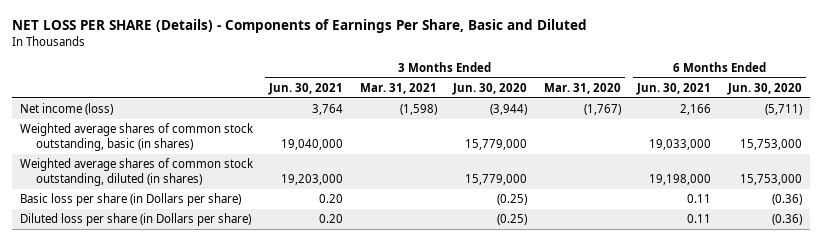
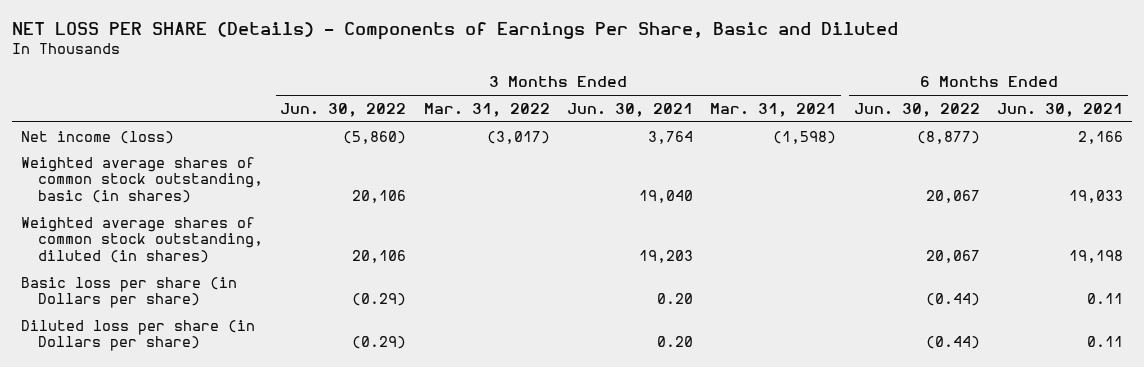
[452,83,528,96] Jun. 30, 2020 -> none
[543,83,621,95] Mar. 31, 2020 -> none
[726,83,802,96] Jun. 30, 2020 -> none
none -> [280,102,407,117] Jun. 30, 2022
none -> [423,102,550,117] Mar. 31, 2022
none -> [853,102,980,117] Jun. 30, 2022
[281,139,344,151] 19,040,000 -> [639,190,694,204] 19,040
[649,139,712,151] 19,033,000 -> [1069,190,1124,204] 19,033
[281,174,344,186] 19,203,000 -> [639,250,694,264] 19,203
[649,174,712,186] 19,198,000 -> [1069,250,1124,264] 19,198

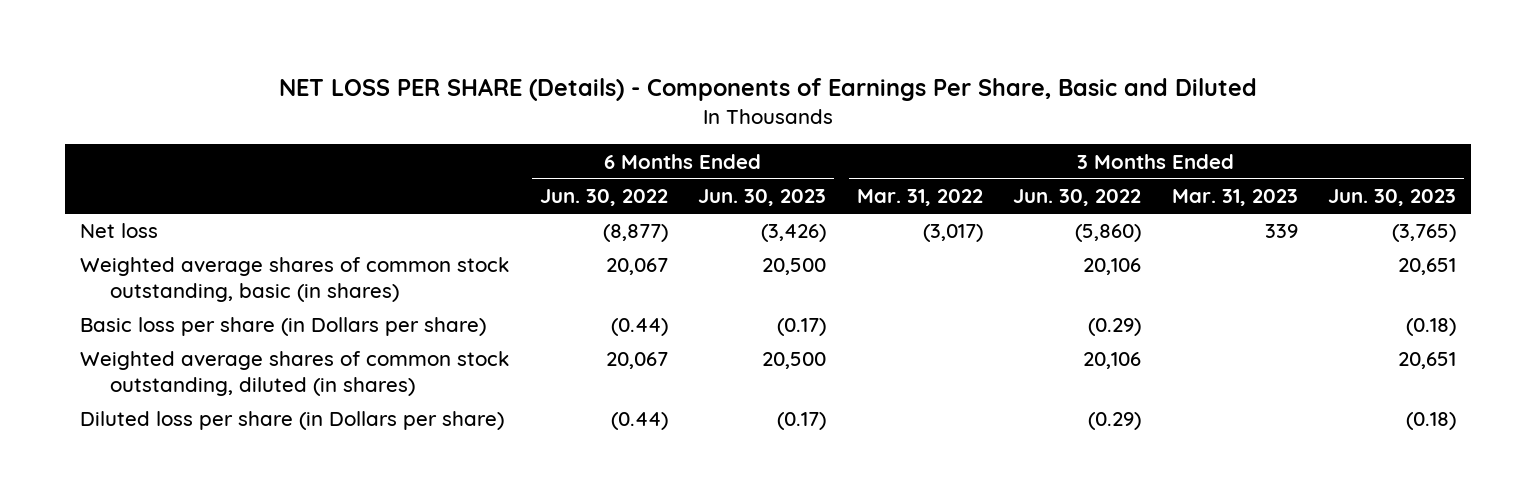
[567,102,694,117] Jun. 30, 2021 -> none
[710,102,837,117] Mar. 31, 2021 -> none
[997,102,1124,117] Jun. 30, 2021 -> none
none -> [698,189,827,207] Jun. 30, 2023
none -> [1171,189,1298,207] Mar. 31, 2023
none -> [1327,189,1456,207] Jun. 30, 2023
[21,130,175,144] Net income (loss) -> [80,223,159,239] Net loss
[21,216,263,264] Weighted average shares of common stock outstanding, diluted (in shares) -> [80,351,510,396] Weighted average shares of common stock outstanding, diluted (in shares)

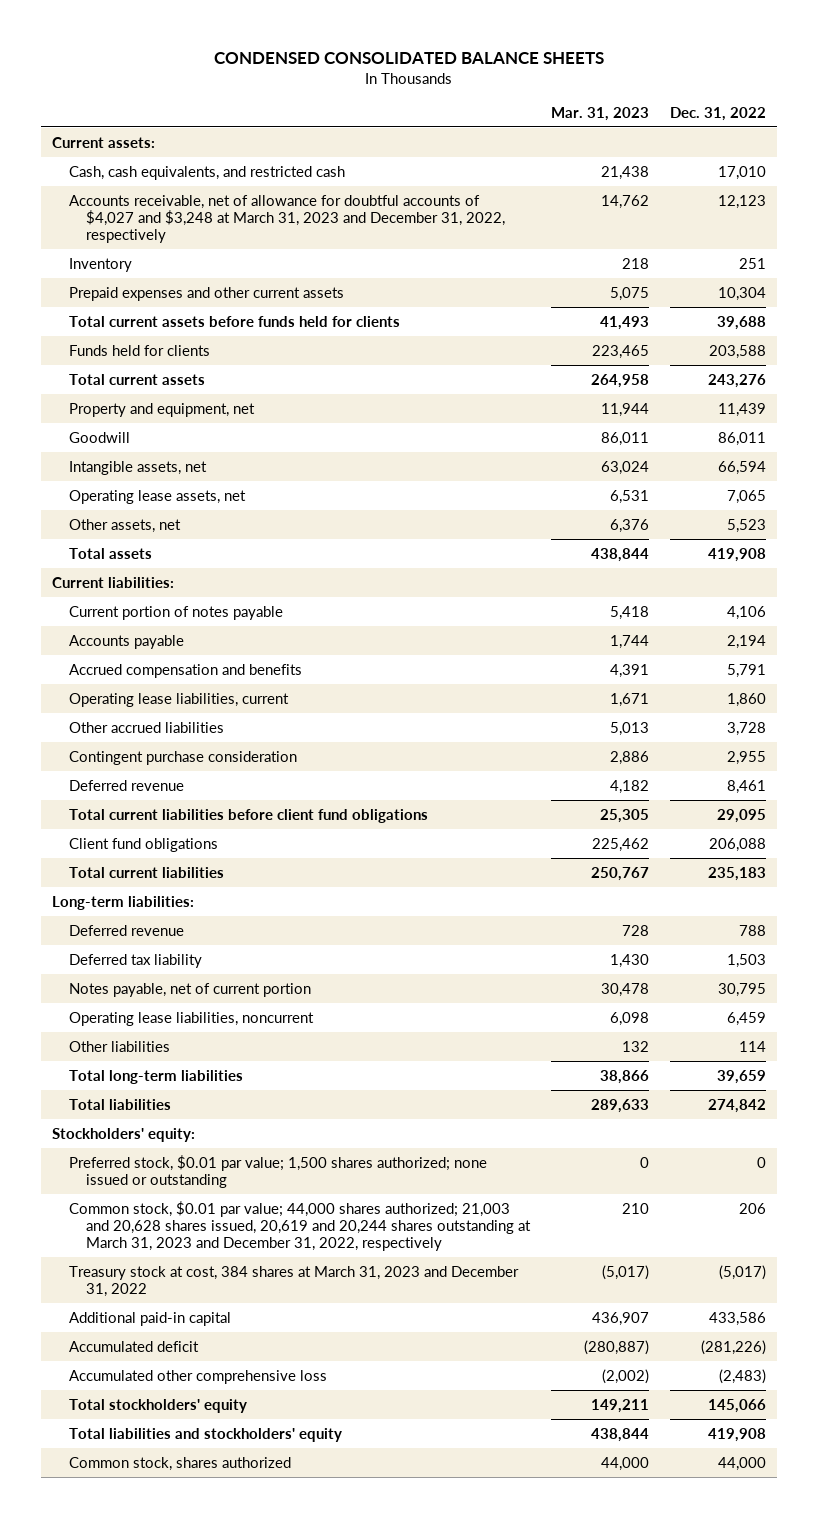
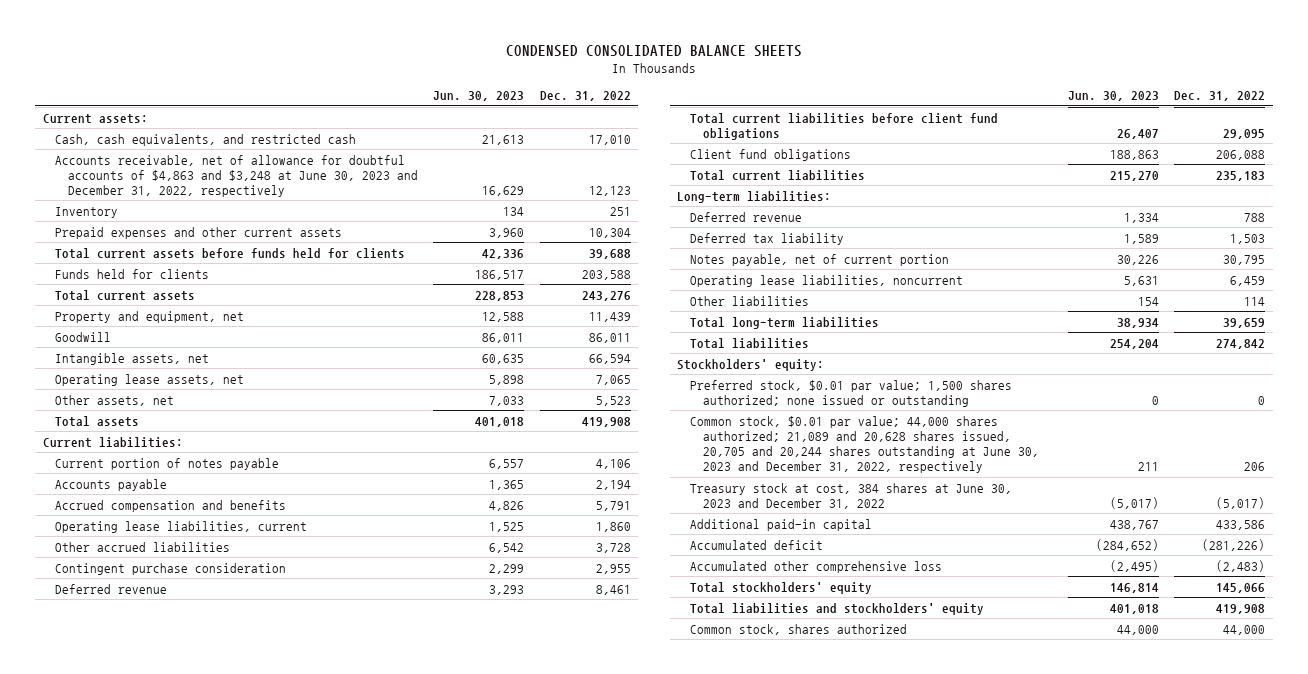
[551,106,650,121] Mar. 31, 2023 -> none
none -> [433,91,525,102] Jun. 30, 2023
[68,194,505,244] Accounts receivable, net of allowance for doubtful accounts of $4,027 and $3,248 at March 31, 2023 and December 31, 2022, respectively -> [55,154,419,197] Accounts receivable, net of allowance for doubtful accounts of $4,863 and $3,248 at June 30, 2023 and December 31, 2022, respectively
[68,1200,531,1252] Common stock, $0.01 par value; 44,000 shares authorized; 21,003 and 20,628 shares issued, 20,619 and 20,244 shares outstanding at March 31, 2023 and December 31, 2022, respectively -> [689,415,1039,473] Common stock, $0.01 par value; 44,000 shares authorized; 21,089 and 20,628 shares issued, 20,705 and 20,244 shares outstanding at June 30, 2023 and December 31, 2022, respectively
[68,1265,519,1297] Treasury stock at cost, 384 shares at March 31, 2023 and December 31, 2022 -> [689,482,1012,509] Treasury stock at cost, 384 shares at June 30, 2023 and December 31, 2022

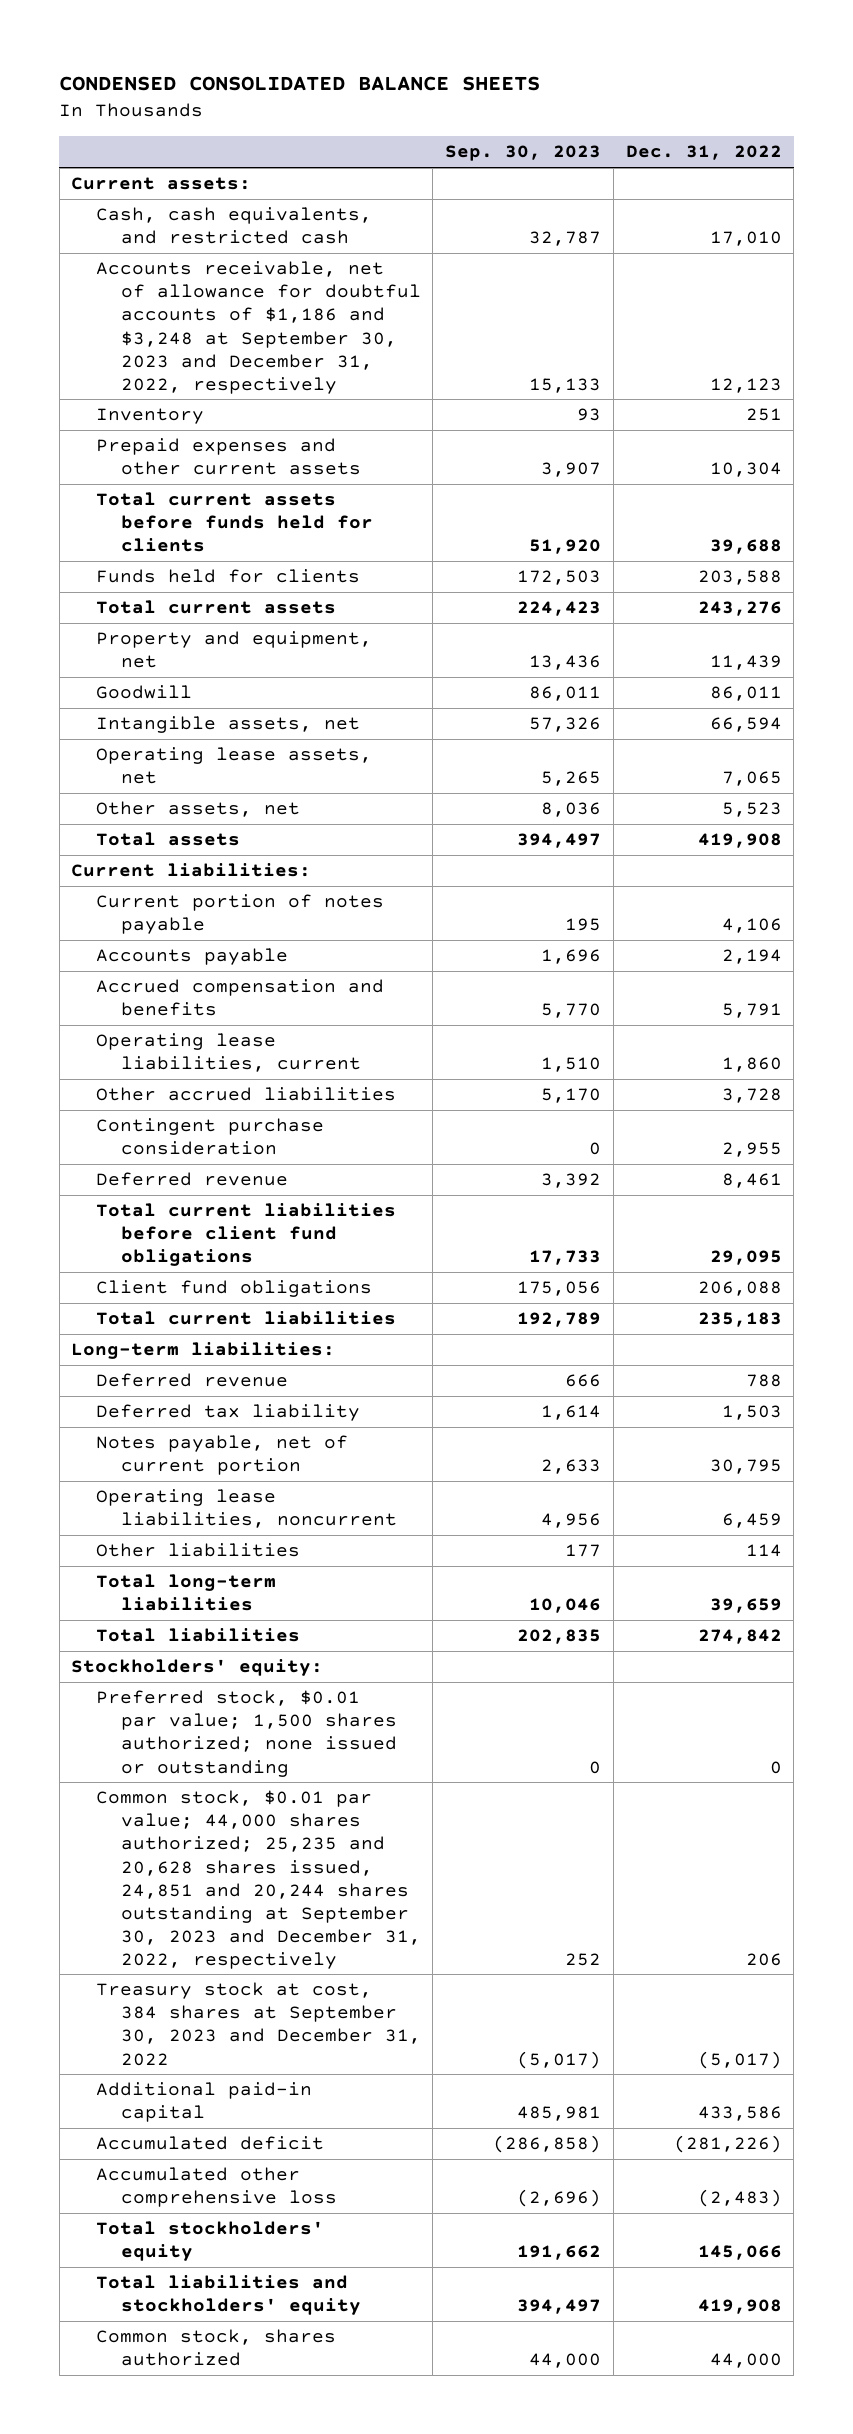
[433,91,525,102] Jun. 30, 2023 -> none
none -> [445,145,602,162] Sep. 30, 2023
[55,154,419,197] Accounts receivable, net of allowance for doubtful accounts of $4,863 and $3,248 at June 30, 2023 and December 31, 2022, respectively -> [95,261,421,394] Accounts receivable, net of allowance for doubtful accounts of $1,186 and $3,248 at September 30, 2023 and December 31, 2022, respectively
[689,415,1039,473] Common stock, $0.01 par value; 44,000 shares authorized; 21,089 and 20,628 shares issued, 20,705 and 20,244 shares outstanding at June 30, 2023 and December 31, 2022, respectively -> [95,1790,421,1969] Common stock, $0.01 par value; 44,000 shares authorized; 25,235 and 20,628 shares issued, 24,851 and 20,244 shares outstanding at September 30, 2023 and December 31, 2022, respectively
[689,482,1012,509] Treasury stock at cost, 384 shares at June 30, 2023 and December 31, 2022 -> [95,1982,421,2066] Treasury stock at cost, 384 shares at September 30, 2023 and December 31, 2022

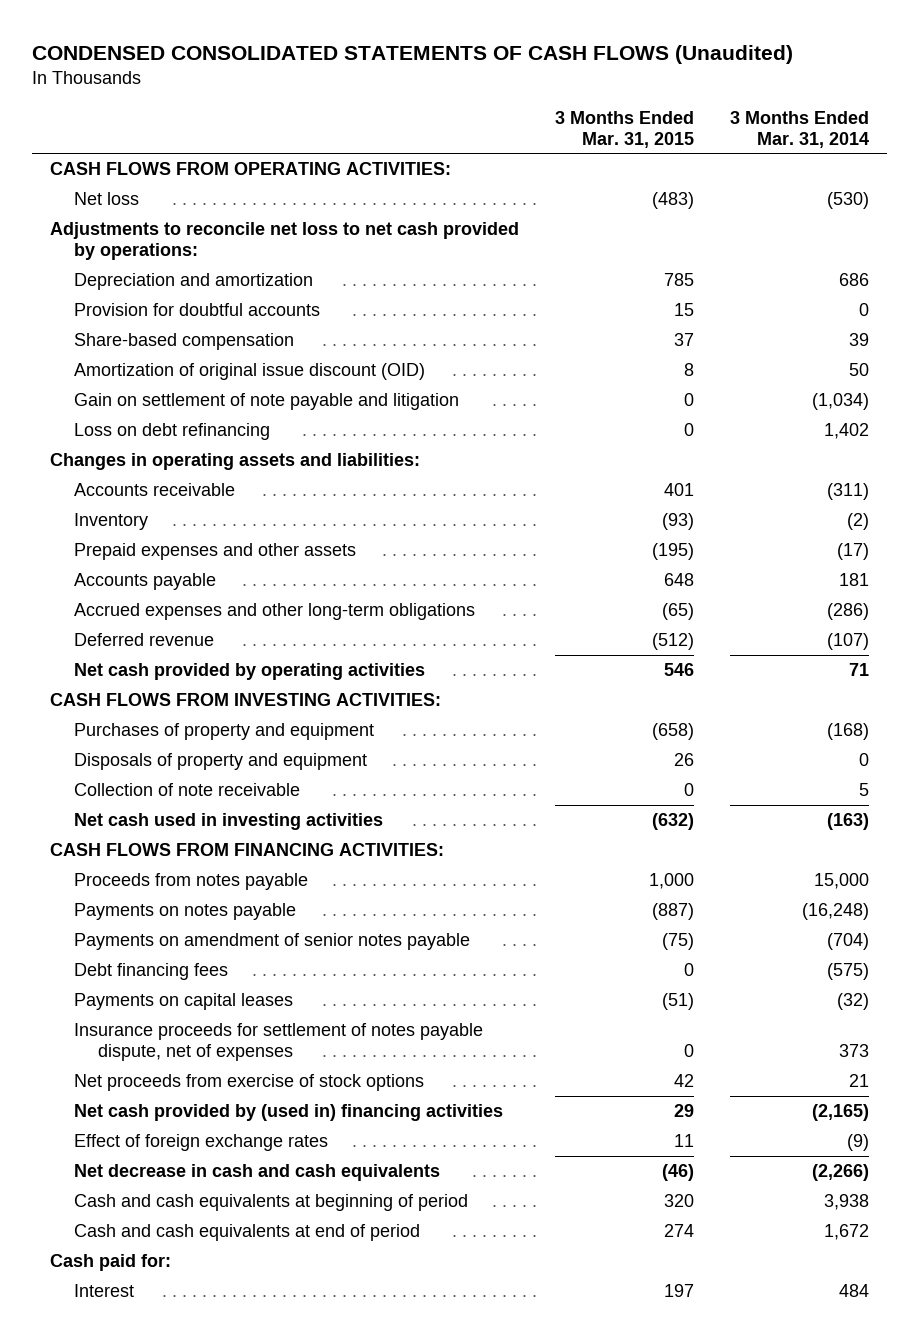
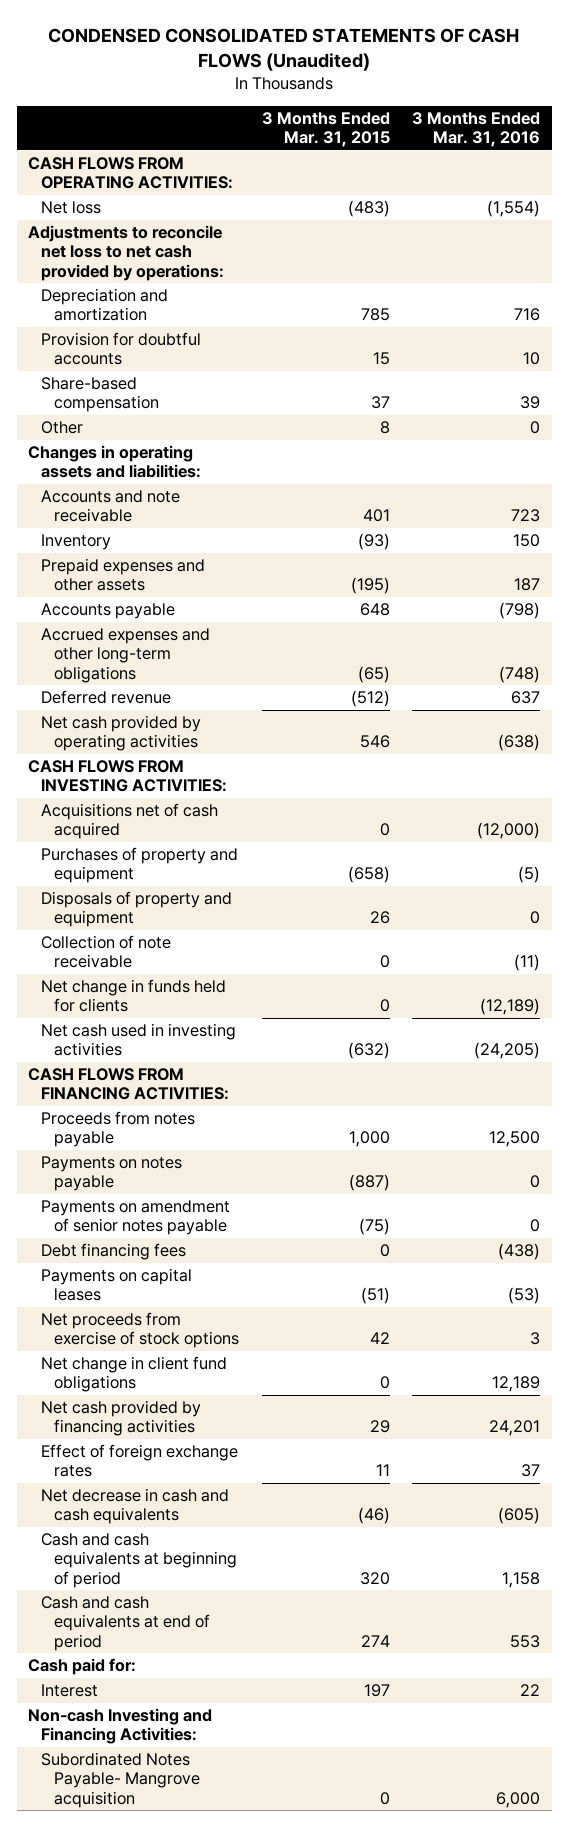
[729,110,869,148] 3 Months Ended Mar. 31, 2014 -> none
none -> [412,111,541,148] 3 Months Ended Mar. 31, 2016
[73,363,425,381] Amortization of original issue discount (OID) -> none
[73,393,459,411] Gain on settlement of note payable and litigation -> none
[73,423,270,441] Loss on debt refinancing -> none
none -> [41,421,84,435] Other
[73,483,235,497] Accounts receivable -> [41,490,181,523] Accounts and note receivable
none -> [41,803,219,840] Acquisitions net of cash acquired
none -> [41,979,227,1013] Net change in funds held for clients
[73,1023,483,1062] Insurance proceeds for settlement of notes payable dispute, net of expenses -> none
none -> [41,1356,228,1393] Net change in client fund obligations
[73,1104,503,1122] Net cash provided by (used in) financing activities -> [41,1400,202,1437] Net cash provided by financing activities
none -> [28,1708,213,1745] Non-cash Investing and Financing Activities:
none -> [41,1752,200,1808] Subordinated Notes Payable- Mangrove acquisition

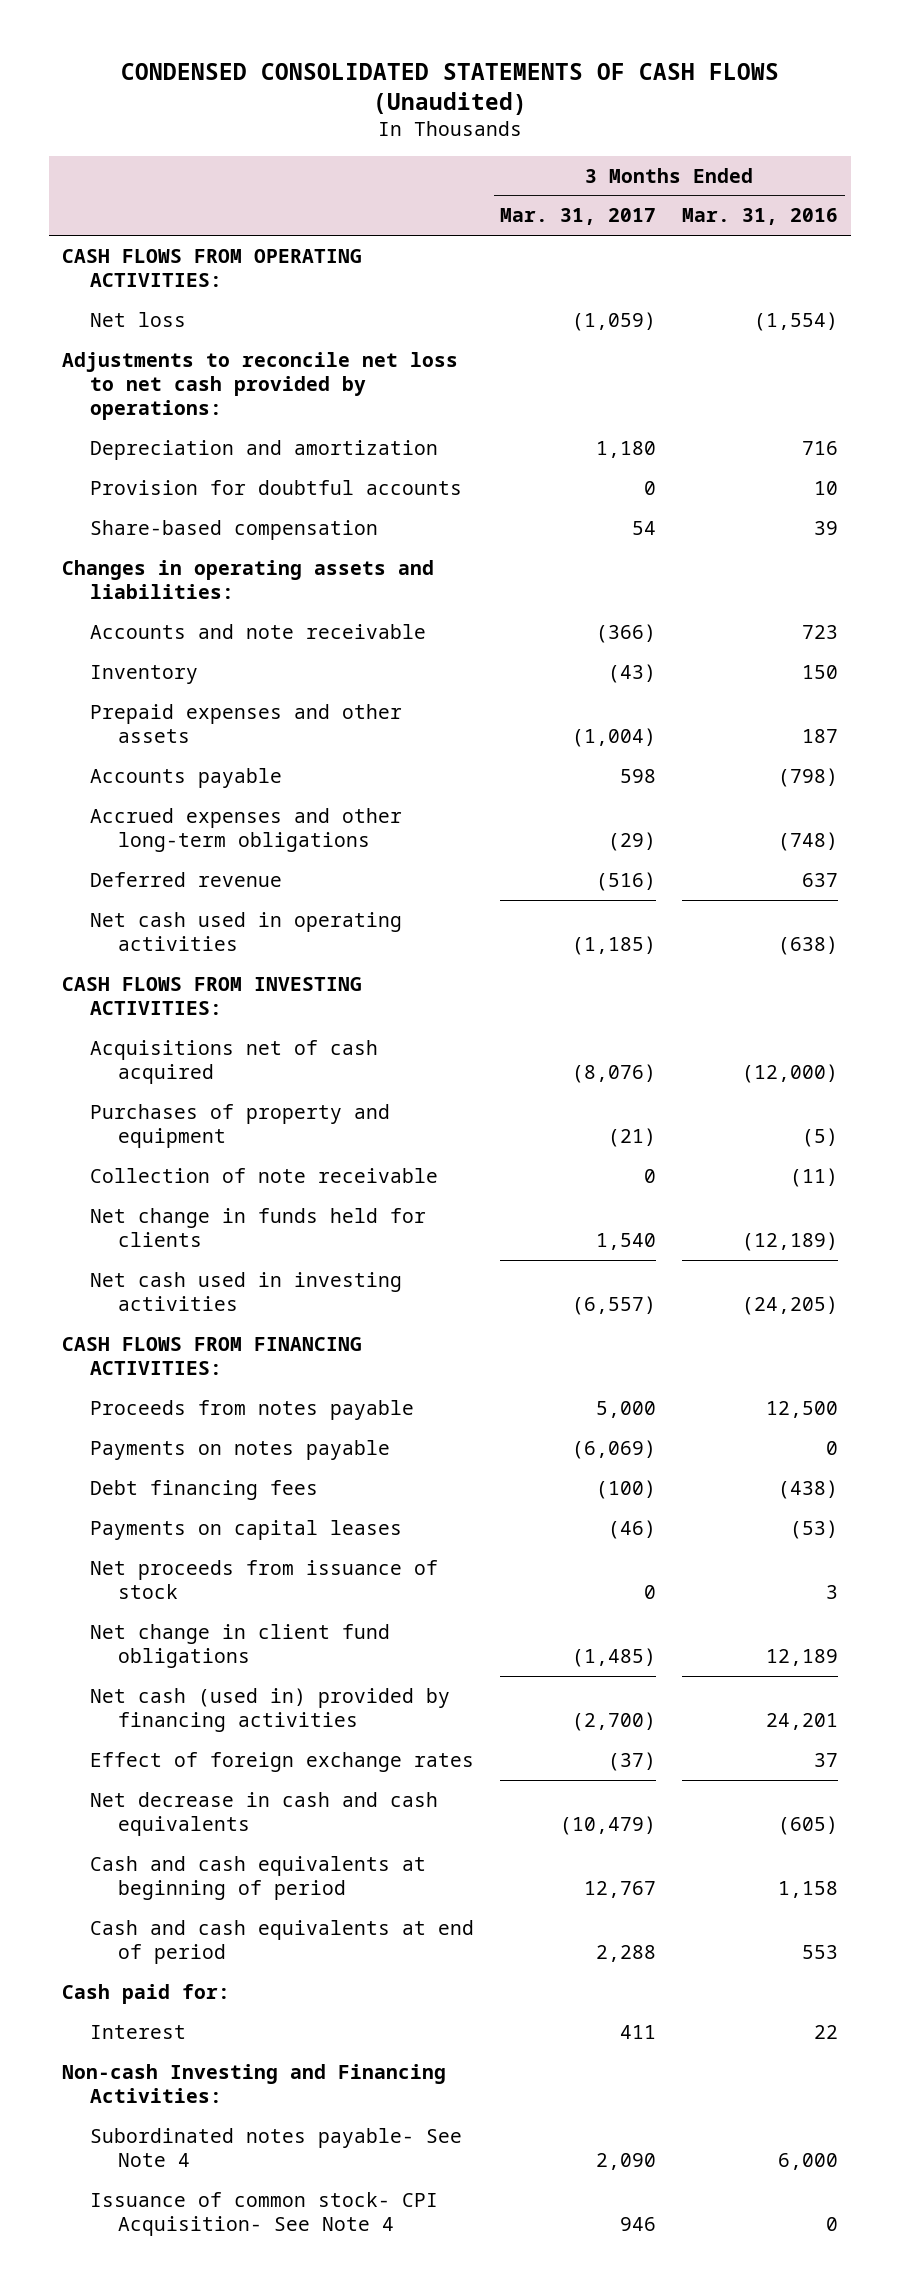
[261,111,390,148] 3 Months Ended Mar. 31, 2015 -> none
none -> [500,208,657,226] Mar. 31, 2017
[41,421,84,435] Other -> none
[41,715,202,752] Net cash provided by operating activities -> [90,911,403,951] Net cash used in operating activities
[41,891,233,928] Disposals of property and equipment -> none
[41,1200,231,1236] Payments on amendment of senior notes payable -> none
[41,1312,239,1349] Net proceeds from exercise of stock options -> [90,1559,439,1599] Net proceeds from issuance of stock
[41,1400,202,1437] Net cash provided by financing activities -> [90,1687,451,1732] Net cash (used in) provided by financing activities
[41,1752,200,1808] Subordinated Notes Payable- Mangrove acquisition -> [90,2127,463,2167] Subordinated notes payable- See Note 4
none -> [90,2191,439,2236] Issuance of common stock- CPI Acquisition- See Note 4

